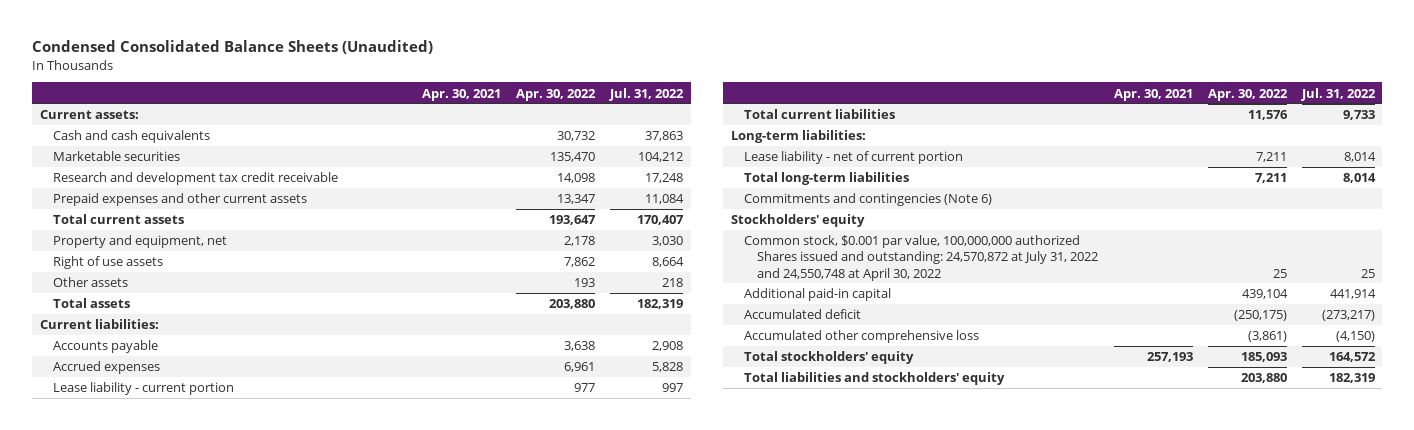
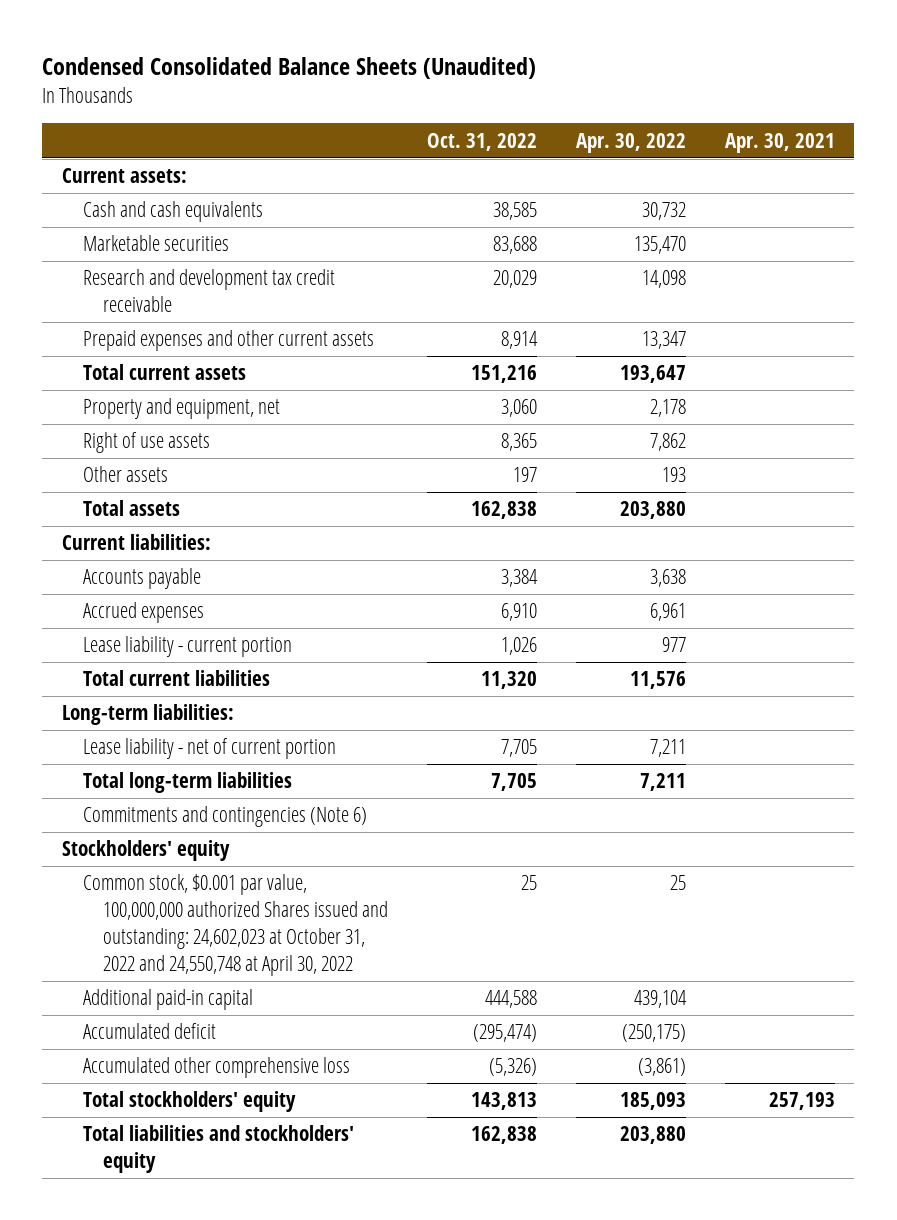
[609,87,685,101] Jul. 31, 2022 -> none
none -> [426,132,537,151] Oct. 31, 2022
[744,235,1099,281] Common stock, $0.001 par value, 100,000,000 authorized Shares issued and outstanding: 24,570,872 at July 31, 2022 and 24,550,748 at April 30, 2022 -> [82,874,389,976] Common stock, $0.001 par value, 100,000,000 authorized Shares issued and outstanding: 24,602,023 at October 31, 2022 and 24,550,748 at April 30, 2022

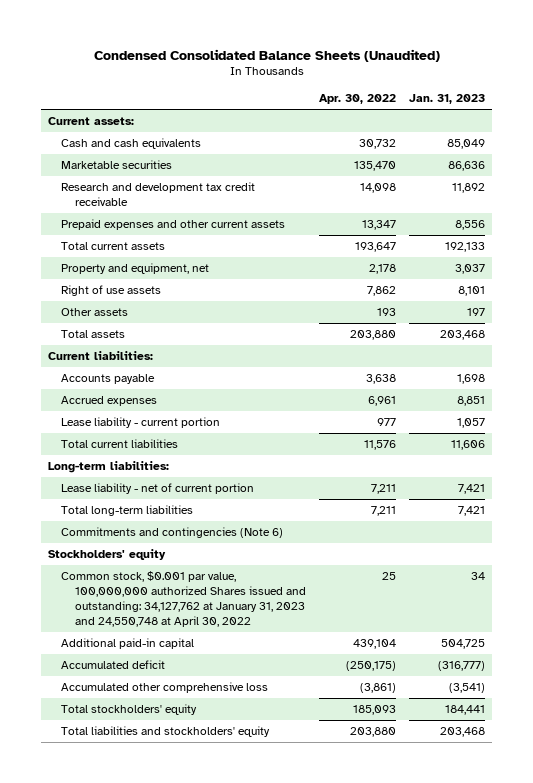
[426,132,537,151] Oct. 31, 2022 -> none
[724,132,835,153] Apr. 30, 2021 -> none
none -> [409,94,486,105] Jan. 31, 2023
[82,874,389,976] Common stock, $0.001 par value, 100,000,000 authorized Shares issued and outstanding: 24,602,023 at October 31, 2022 and 24,550,748 at April 30, 2022 -> [61,570,306,627] Common stock, $0.001 par value, 100,000,000 authorized Shares issued and outstanding: 34,127,762 at January 31, 2023 and 24,550,748 at April 30, 2022

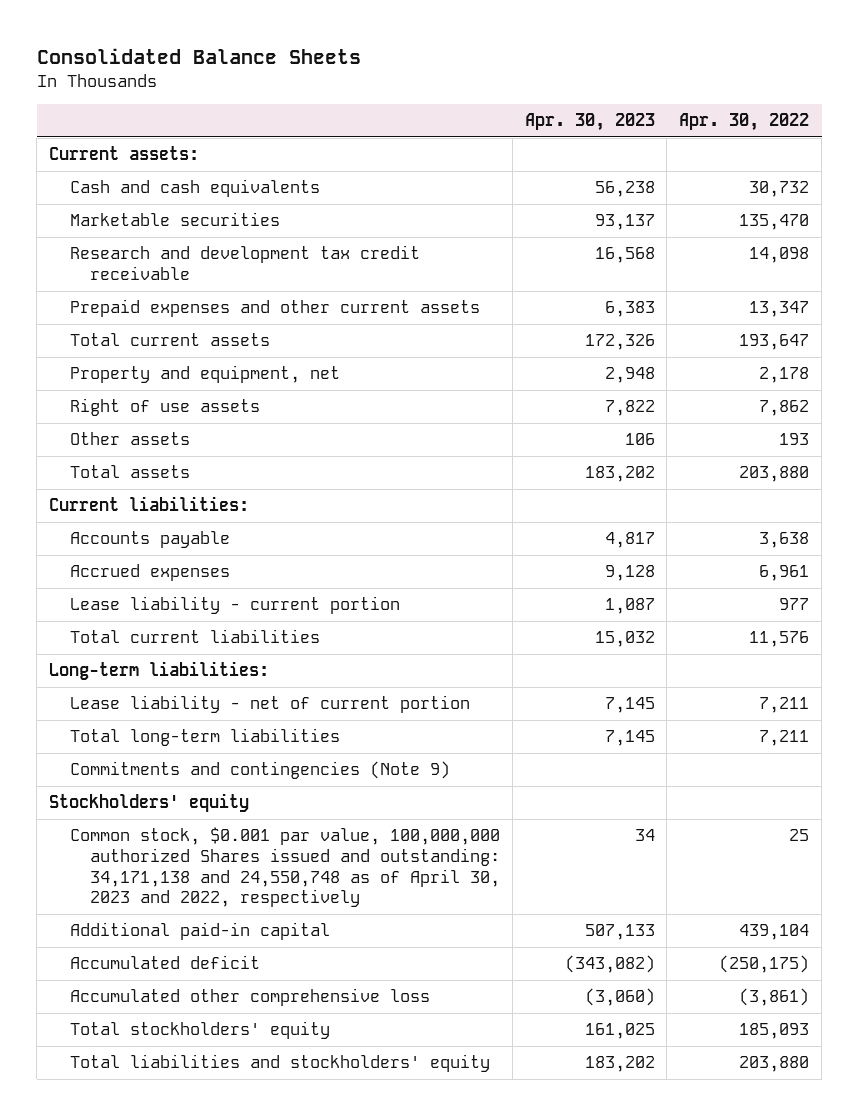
[93,48,440,62] Condensed Consolidated Balance Sheets (Unaudited) -> [36,47,361,64] Consolidated Balance Sheets
[409,94,486,105] Jan. 31, 2023 -> none
none -> [524,113,655,132] Apr. 30, 2023
[61,526,284,538] Commitments and contingencies (Note 6) -> [69,761,450,780] Commitments and contingencies (Note 9)
[61,570,306,627] Common stock, $0.001 par value, 100,000,000 authorized Shares issued and outstanding: 34,127,762 at January 31, 2023 and 24,550,748 at April 30, 2022 -> [69,827,500,908] Common stock, $0.001 par value, 100,000,000 authorized Shares issued and outstanding: 34,171,138 and 24,550,748 as of April 30, 2023 and 2022, respectively

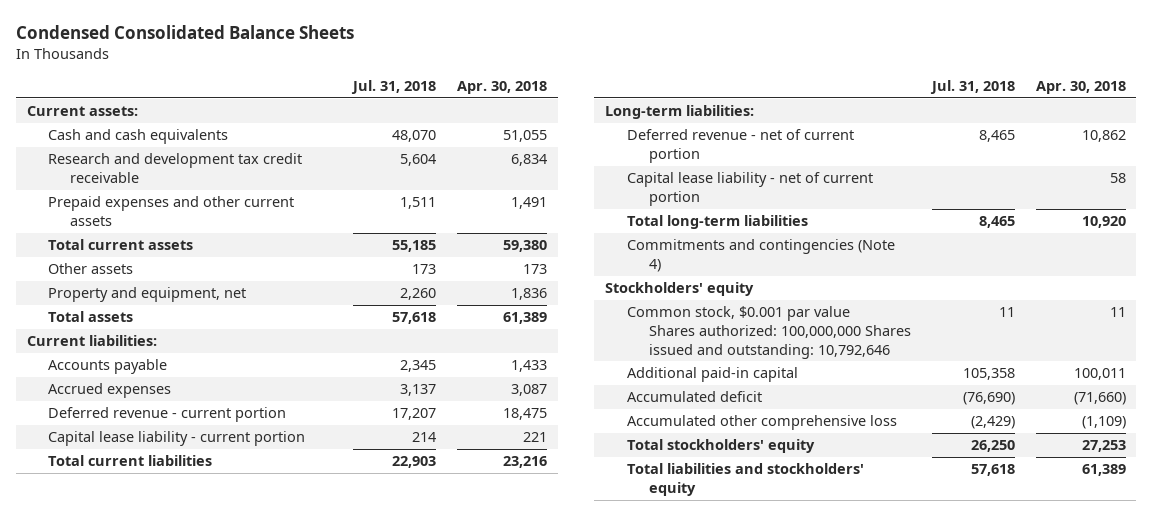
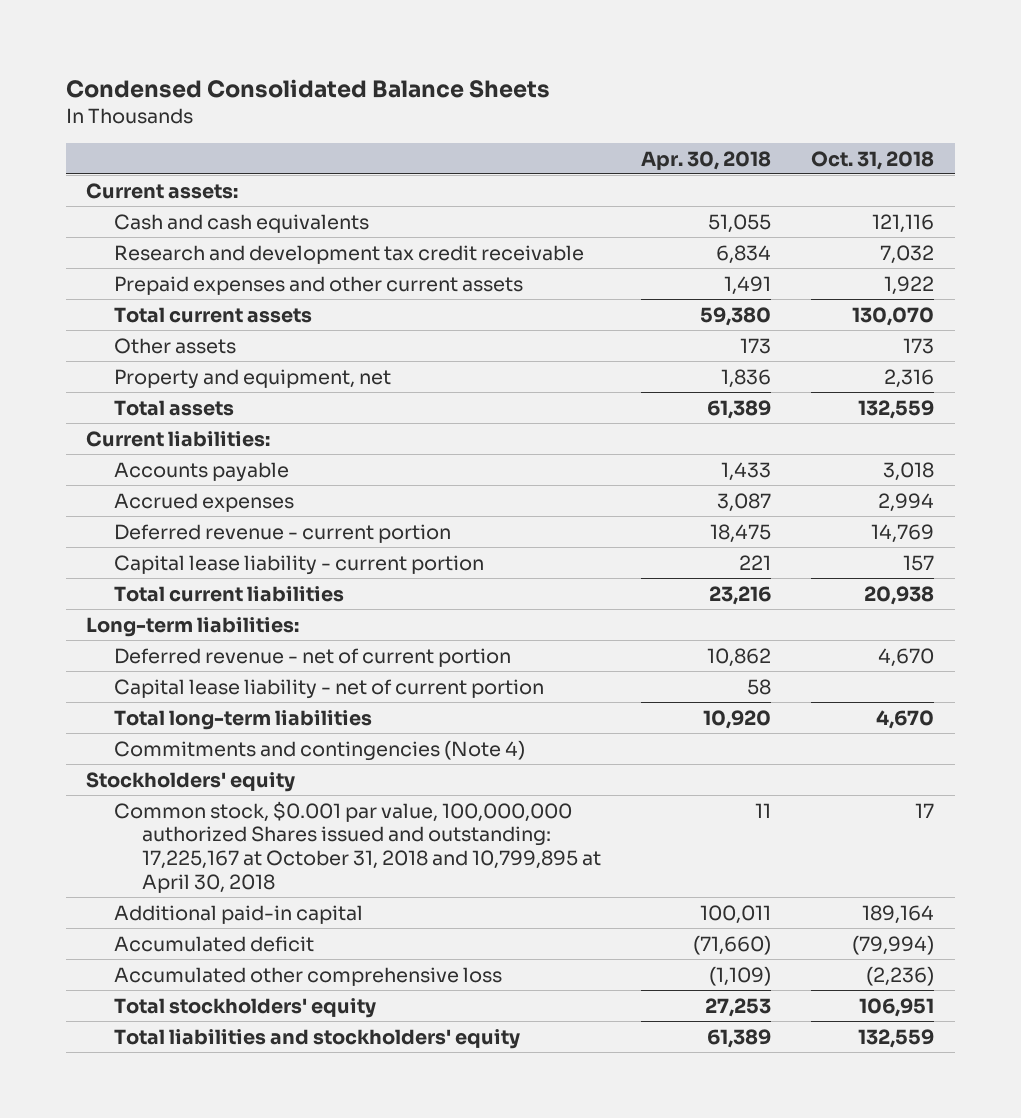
[351,79,437,94] Jul. 31, 2018 -> none
none -> [811,150,935,170] Oct. 31, 2018
[626,306,911,359] Common stock, $0.001 par value Shares authorized: 100,000,000 Shares issued and outstanding: 10,792,646 -> [114,800,601,894] Common stock, $0.001 par value, 100,000,000 authorized Shares issued and outstanding: 17,225,167 at October 31, 2018 and 10,799,895 at April 30, 2018

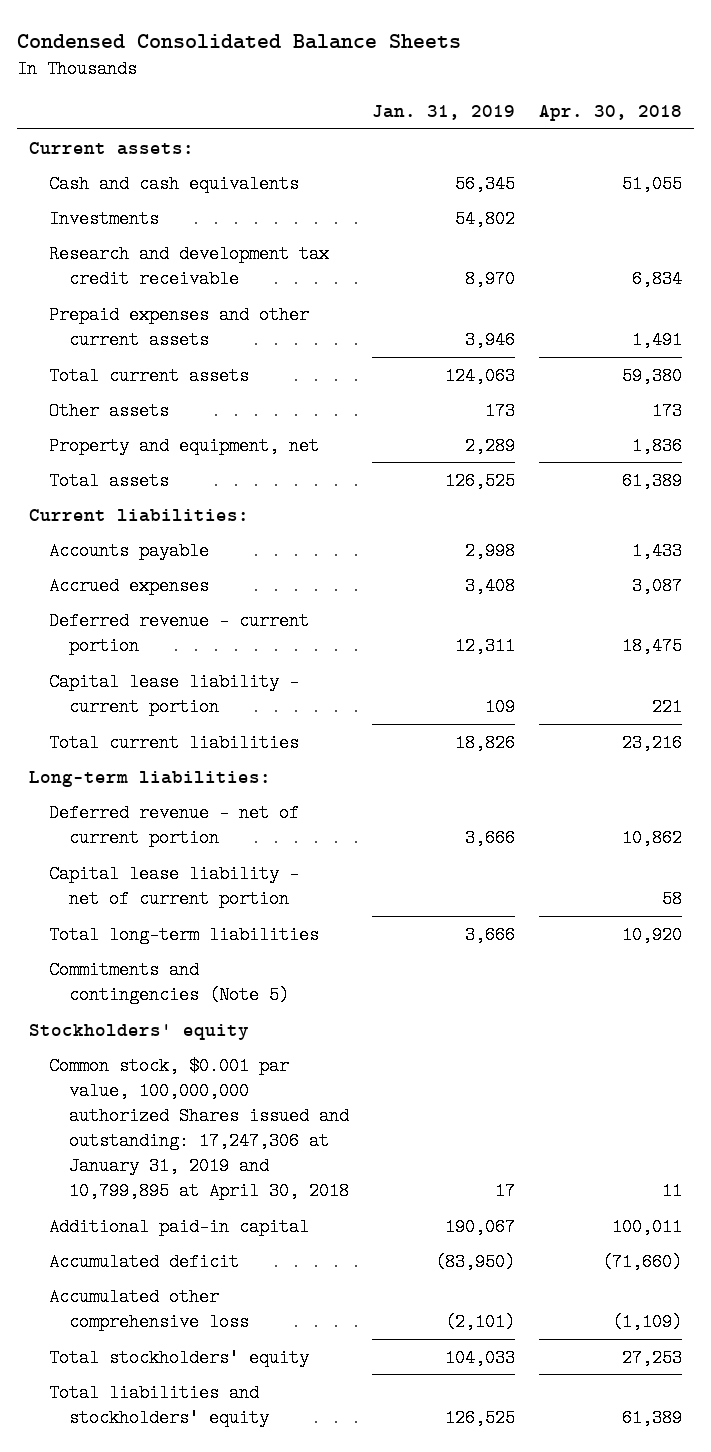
[811,150,935,170] Oct. 31, 2018 -> none
none -> [372,105,516,121] Jan. 31, 2019
none -> [49,209,160,228] Investments
[114,739,526,761] Commitments and contingencies (Note 4) -> [49,960,289,1004] Commitments and contingencies (Note 5)
[114,800,601,894] Common stock, $0.001 par value, 100,000,000 authorized Shares issued and outstanding: 17,225,167 at October 31, 2018 and 10,799,895 at April 30, 2018 -> [49,1056,349,1201] Common stock, $0.001 par value, 100,000,000 authorized Shares issued and outstanding: 17,247,306 at January 31, 2019 and 10,799,895 at April 30, 2018

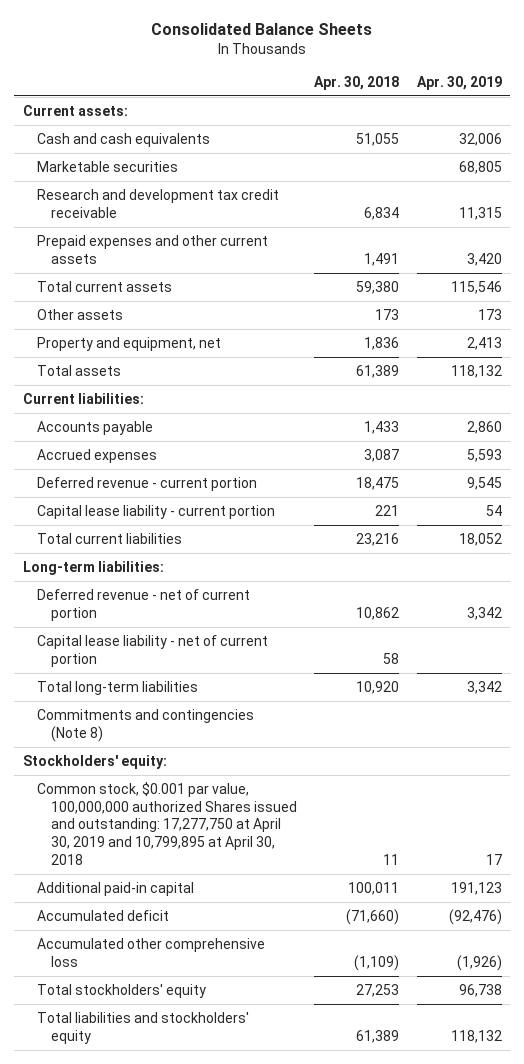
[17,33,462,49] Condensed Consolidated Balance Sheets -> [151,23,373,36] Consolidated Balance Sheets
[372,105,516,121] Jan. 31, 2019 -> none
none -> [416,75,502,90] Apr. 30, 2019
[49,209,160,228] Investments -> [36,160,178,172] Marketable securities
[49,960,289,1004] Commitments and contingencies (Note 5) -> [36,708,254,742] Commitments and contingencies (Note 8)
[29,1023,250,1040] Stockholders' equity -> [22,754,167,769] Stockholders' equity:
[49,1056,349,1201] Common stock, $0.001 par value, 100,000,000 authorized Shares issued and outstanding: 17,247,306 at January 31, 2019 and 10,799,895 at April 30, 2018 -> [36,781,298,865] Common stock, $0.001 par value, 100,000,000 authorized Shares issued and outstanding: 17,277,750 at April 30, 2019 and 10,799,895 at April 30, 2018

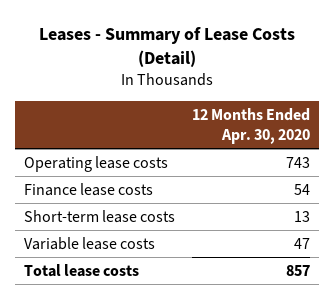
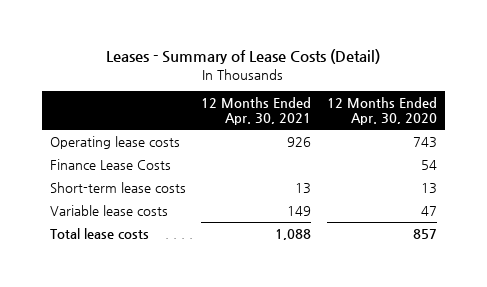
none -> [201,97,312,126] 12 Months Ended Apr. 30, 2021
[23,182,153,196] Finance lease costs -> [49,158,171,170] Finance Lease Costs

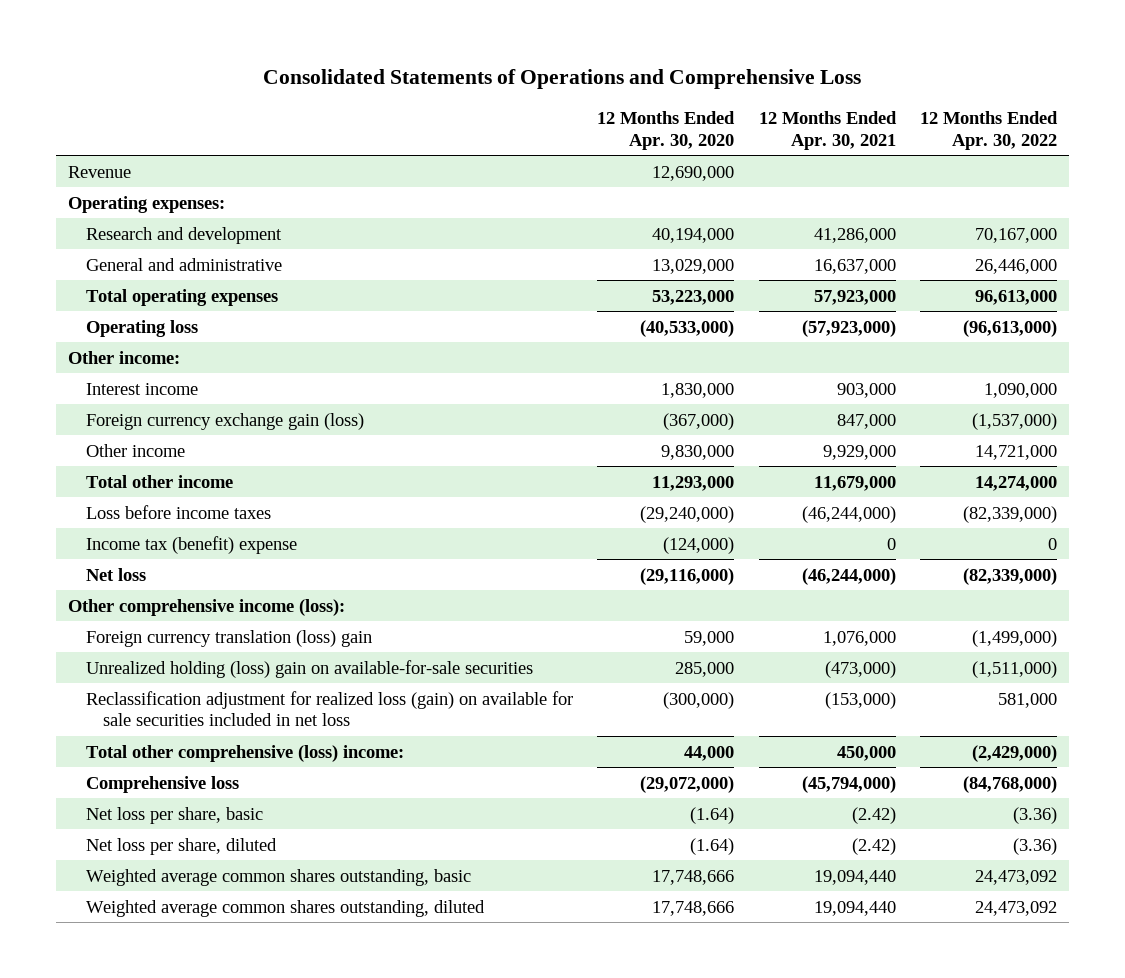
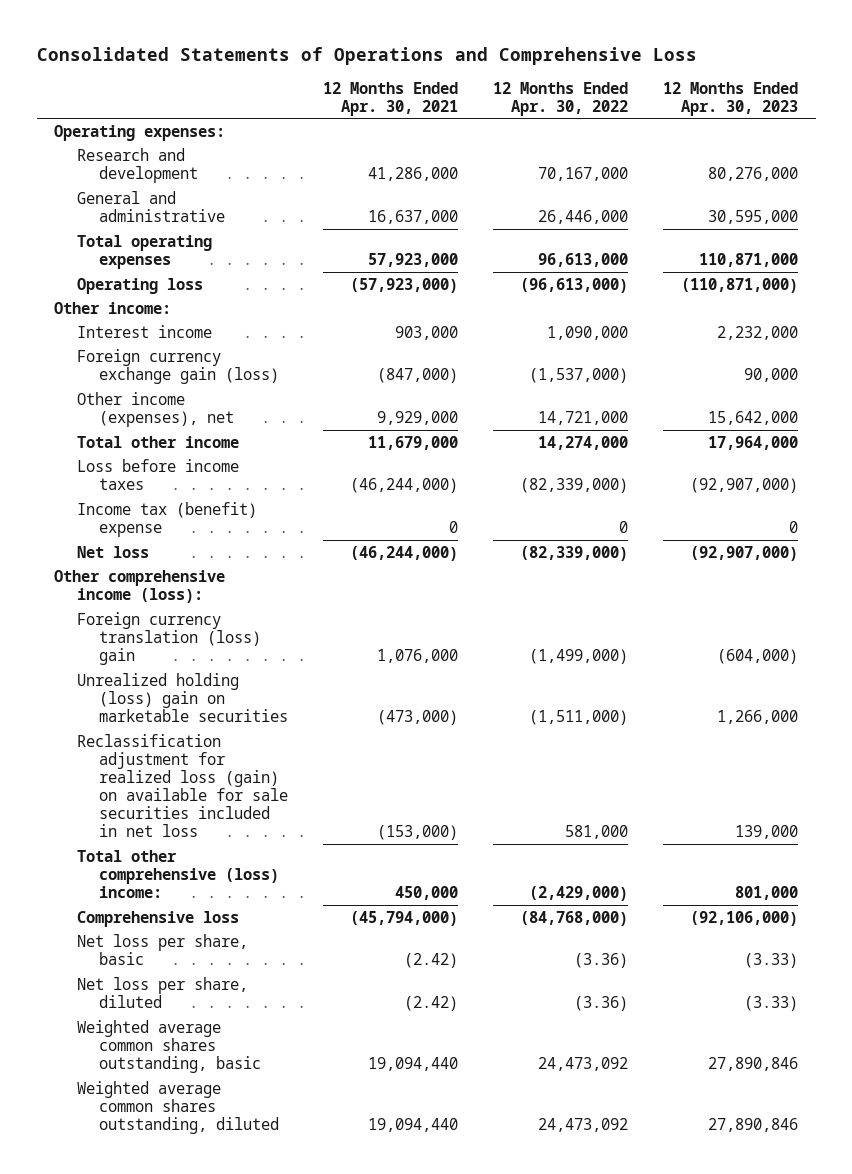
[597,111,736,150] 12 Months Ended Apr. 30, 2020 -> none
none -> [663,81,799,116] 12 Months Ended Apr. 30, 2023
[67,165,131,178] Revenue -> none
[836,413,896,429] 847,000 -> [377,367,459,383] (847,000)
[85,443,185,457] Other income -> [76,391,235,427] Other income (expenses), net
[85,659,533,678] Unrealized holding (loss) gain on available-for-sale securities -> [76,672,289,723] Unrealized holding (loss) gain on marketable securities

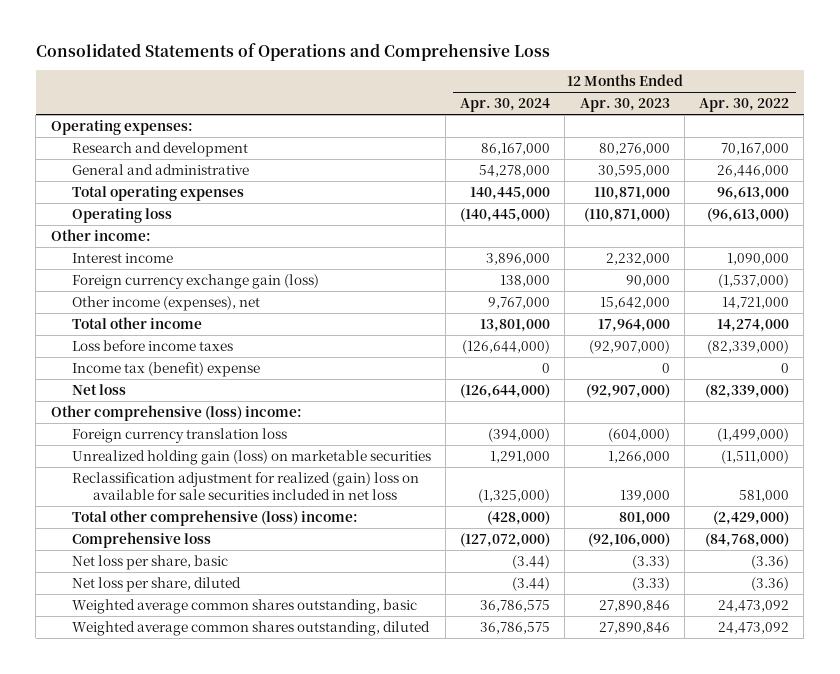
[323,81,459,116] 12 Months Ended Apr. 30, 2021 -> none
none -> [460,98,551,113] Apr. 30, 2024
[54,569,226,603] Other comprehensive income (loss): -> [50,404,302,421] Other comprehensive (loss) income:
[76,611,262,666] Foreign currency translation (loss) gain -> [71,427,287,443] Foreign currency translation loss
[76,672,289,723] Unrealized holding (loss) gain on marketable securities -> [71,449,431,465] Unrealized holding gain (loss) on marketable securities
[76,733,289,838] Reclassification adjustment for realized loss (gain) on available for sale securities included in net loss -> [71,471,419,501] Reclassification adjustment for realized (gain) loss on available for sale securities included in net loss

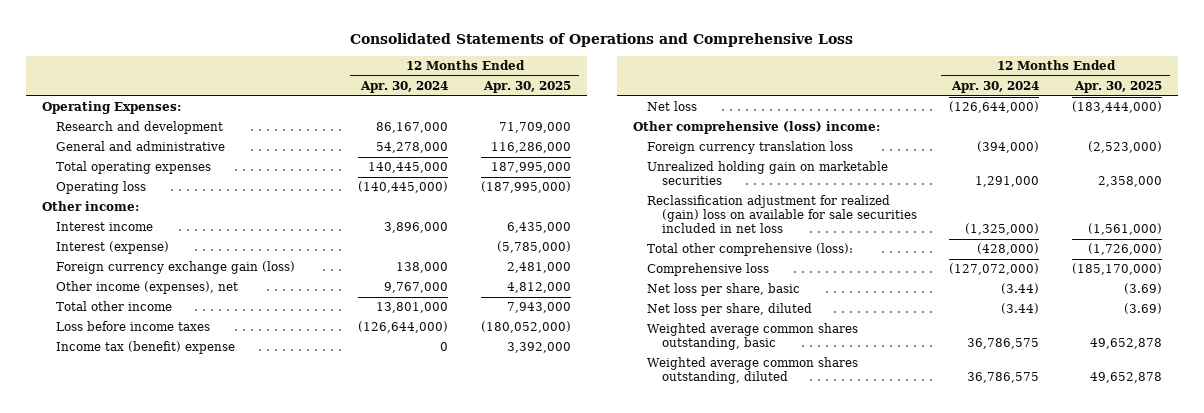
[579,98,670,113] Apr. 30, 2023 -> none
[698,98,789,113] Apr. 30, 2022 -> none
none -> [483,81,572,94] Apr. 30, 2025
[50,119,193,135] Operating expenses: -> [42,101,182,115] Operating Expenses:
none -> [56,241,170,255] Interest (expense)
[71,449,431,465] Unrealized holding gain (loss) on marketable securities -> [647,161,889,186] Unrealized holding gain on marketable securities
[71,509,358,526] Total other comprehensive (loss) income: -> [647,243,854,257] Total other comprehensive (loss):

